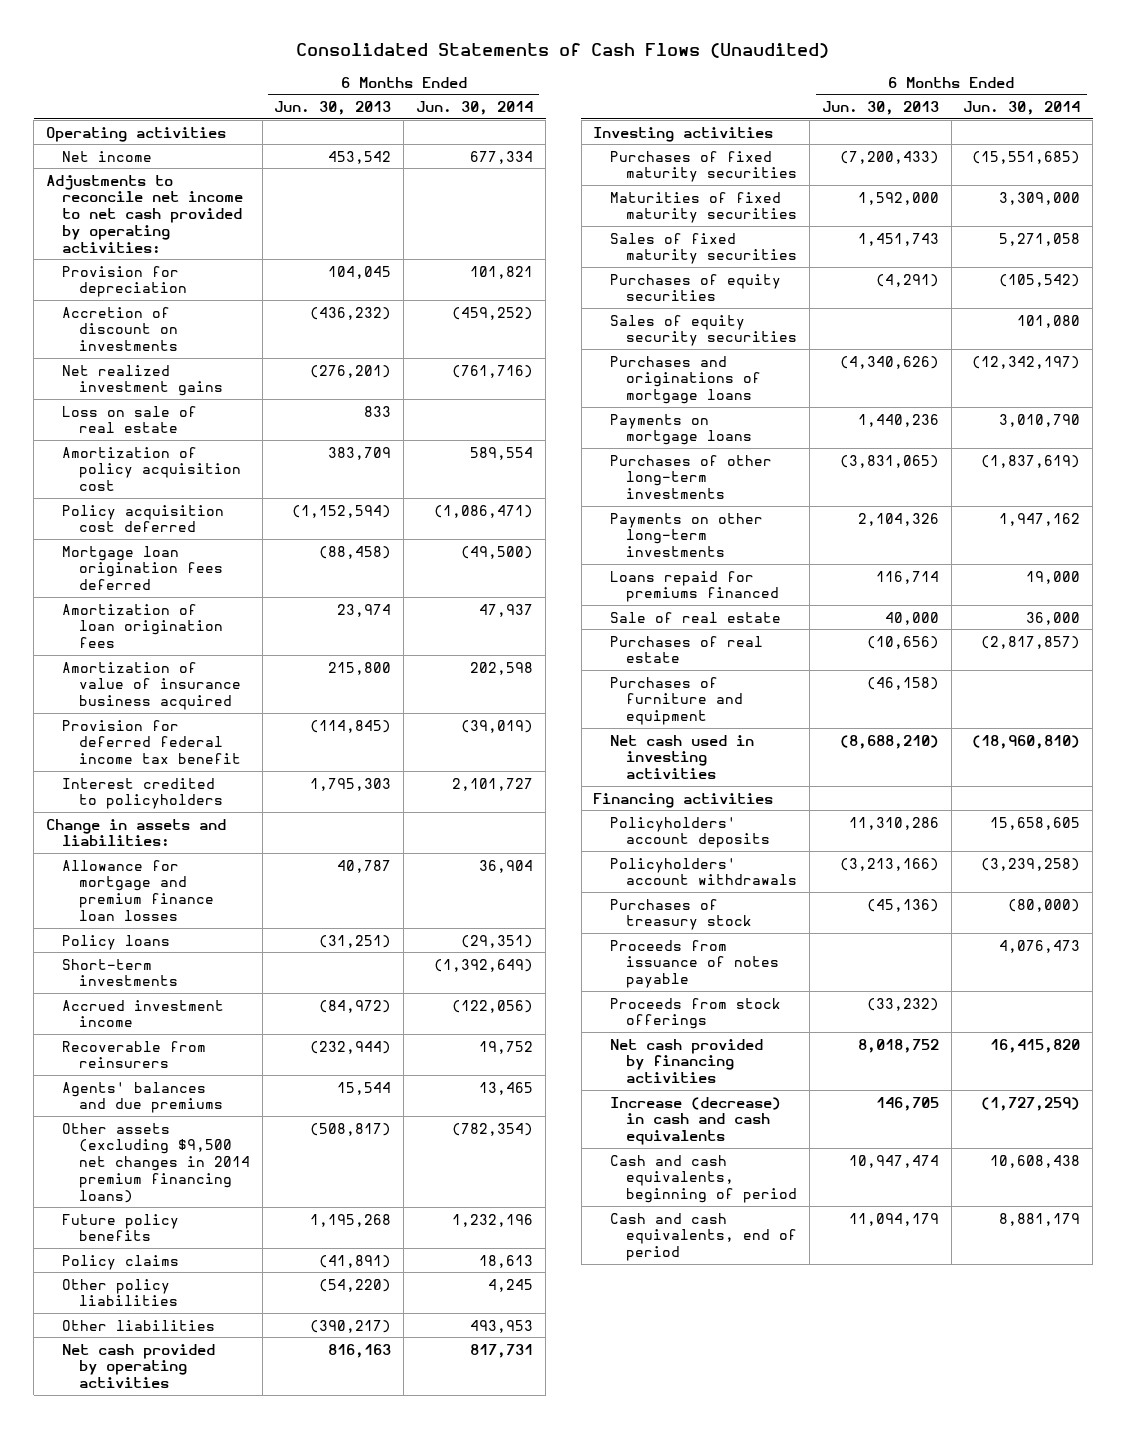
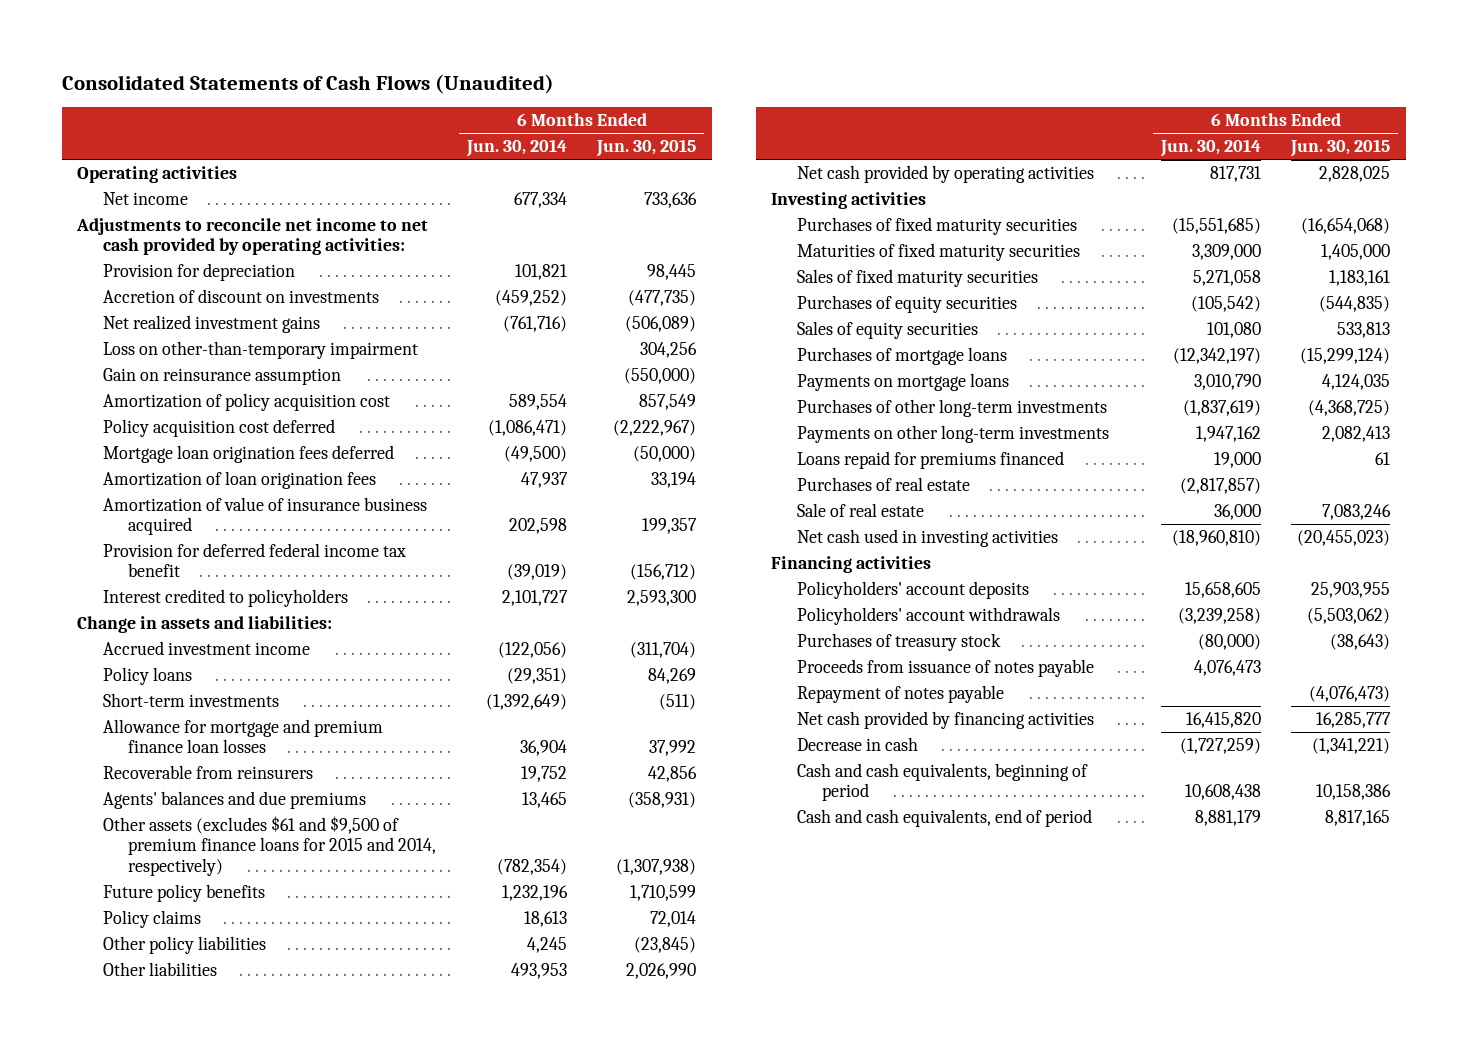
[274,101,392,116] Jun. 30, 2013 -> none
none -> [596,139,697,158] Jun. 30, 2015
[62,405,198,434] Loss on sale of real estate -> none
none -> [102,340,418,359] Loss on other-than-temporary impairment
none -> [102,367,341,385] Gain on reinsurance assumption
[62,999,225,1028] Accrued investment income -> [102,640,310,655] Accrued investment income
[62,859,214,921] Allowance for mortgage and premium finance loan losses -> [102,718,383,754] Allowance for mortgage and premium finance loan losses
[62,1122,250,1203] Other assets (excluding $9,500 net changes in 2014 premium financing loans) -> [102,815,436,876] Other assets (excludes $61 and $9,500 of premium finance loans for 2015 and 2014, respectively)
[609,314,798,347] Sales of equity security securities -> [796,320,978,339] Sales of equity securities
[609,355,762,405] Purchases and originations of mortgage loans -> [796,346,1007,365] Purchases of mortgage loans
[609,676,744,726] Purchases of furniture and equipment -> none
[609,611,781,623] Sale of real estate -> [796,502,924,517] Sale of real estate
[609,997,781,1030] Proceeds from stock offerings -> none
none -> [796,684,1004,703] Repayment of notes payable
[609,1096,781,1146] Increase (decrease) in cash and cash equivalents -> [796,736,918,751] Decrease in cash

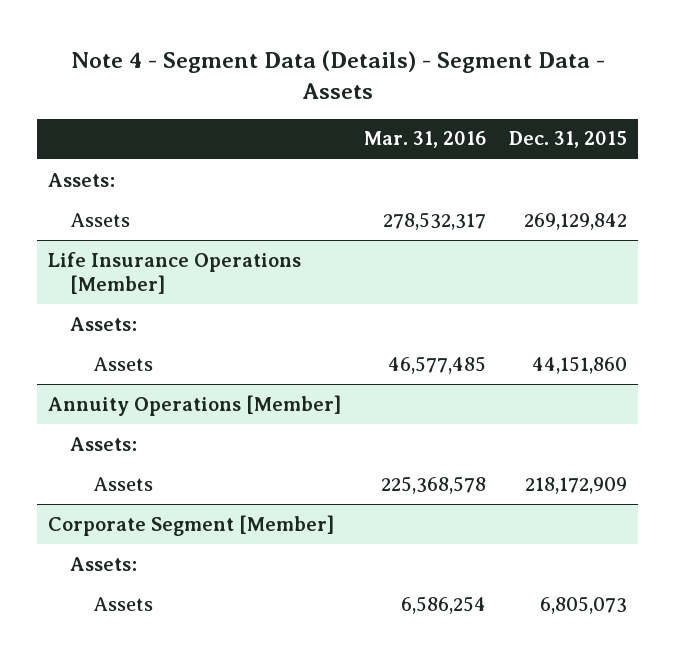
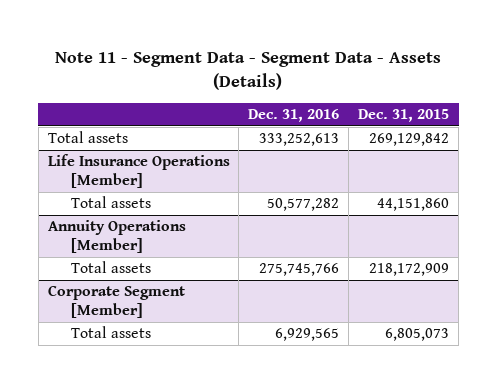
[70,49,605,99] Note 4 - Segment Data (Details) - Segment Data - Assets -> [55,51,442,90] Note 11 - Segment Data - Segment Data - Assets (Details)
[364,131,487,149] Mar. 31, 2016 -> none
none -> [248,108,340,122] Dec. 31, 2016
[48,172,116,187] Assets: -> none
[70,212,131,227] Assets -> [47,131,128,144] Total assets
[70,316,138,331] Assets: -> none
[92,356,153,371] Assets -> [71,196,152,209] Total assets
[70,436,138,451] Assets: -> none
[92,476,153,491] Assets -> [71,261,152,274] Total assets
[70,556,138,571] Assets: -> none
[92,596,153,611] Assets -> [71,326,152,339] Total assets

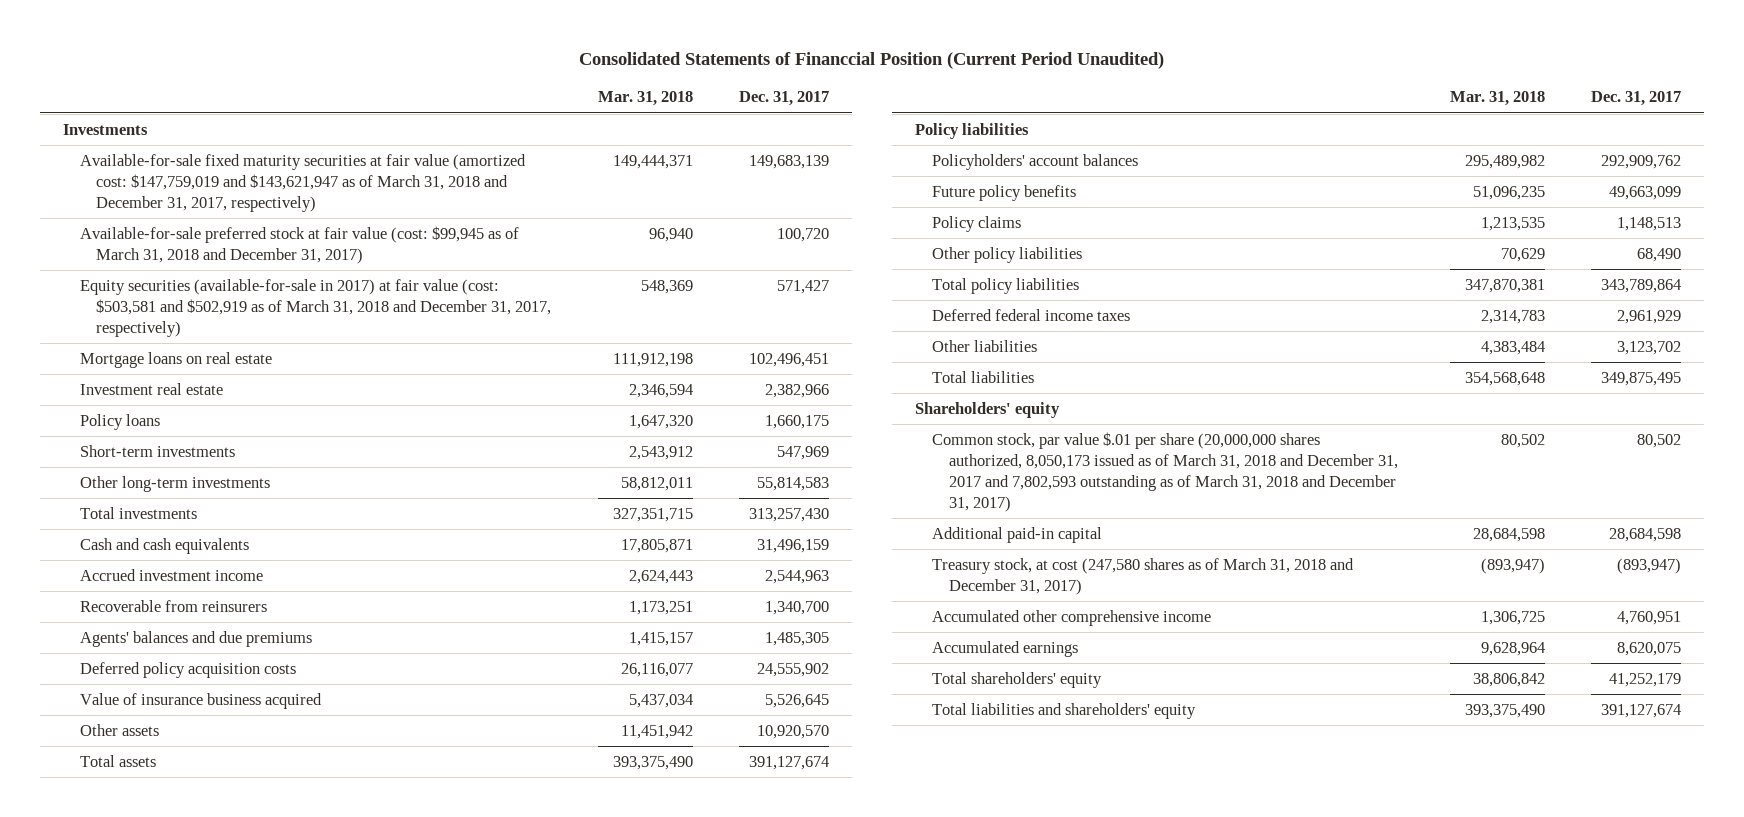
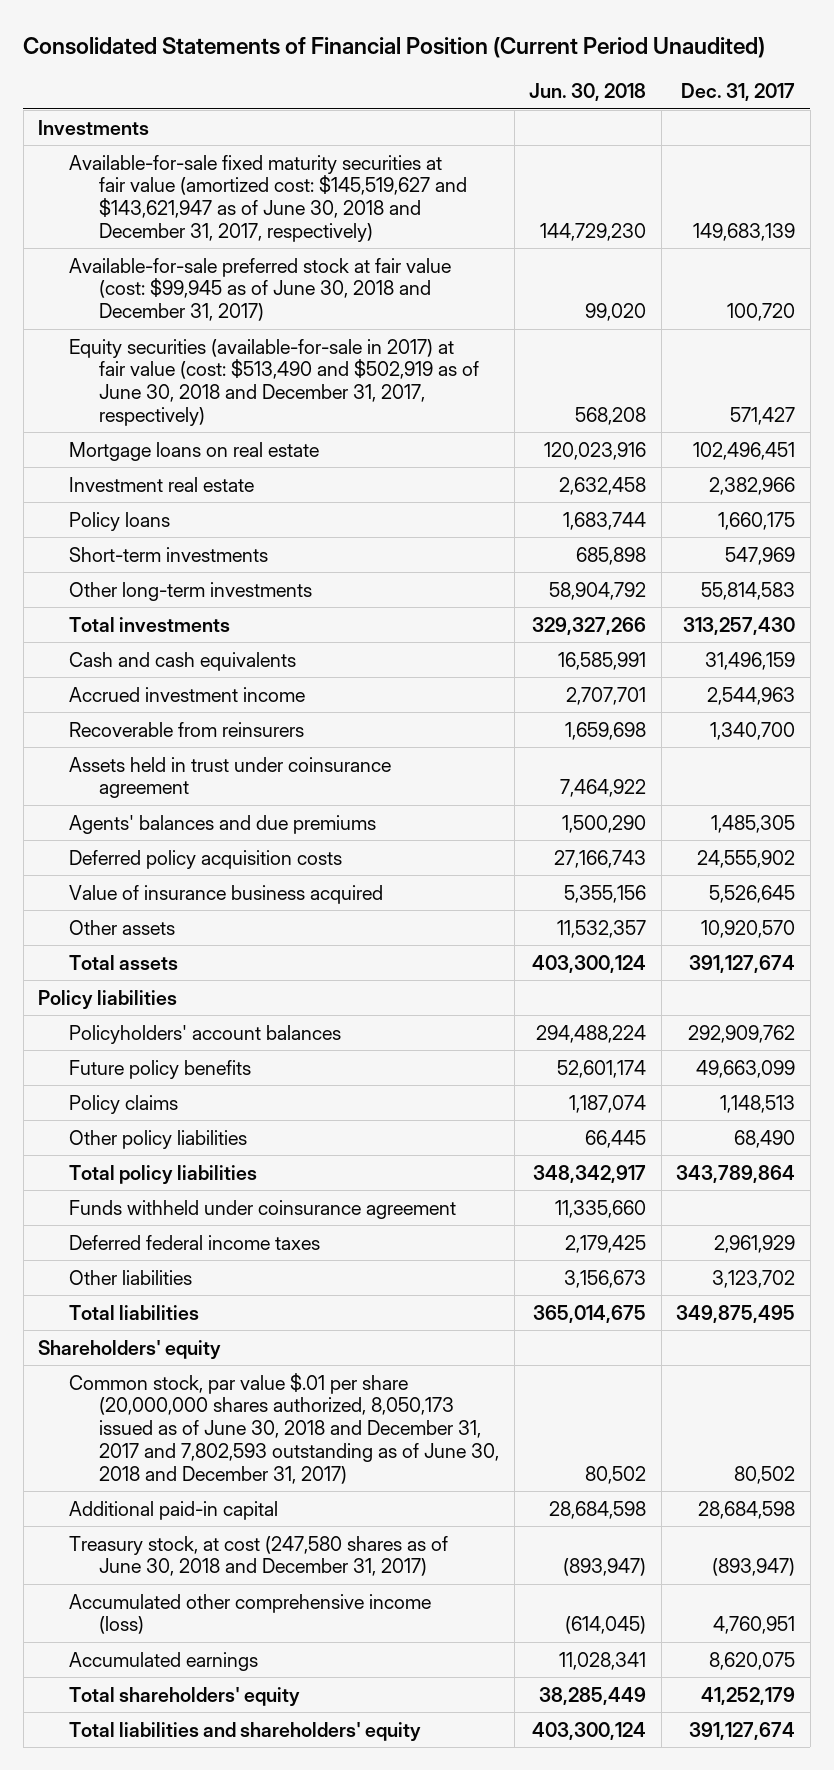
[579,52,1165,70] Consolidated Statements of Financcial Position (Current Period Unaudited) -> [23,36,766,58] Consolidated Statements of Financial Position (Current Period Unaudited)
[597,91,693,107] Mar. 31, 2018 -> none
none -> [529,83,647,102] Jun. 30, 2018
[79,153,526,212] Available-for-sale fixed maturity securities at fair value (amortized cost: $147,759,019 and $143,621,947 as of March 31, 2018 and December 31, 2017, respectively) -> [68,154,468,243] Available-for-sale fixed maturity securities at fair value (amortized cost: $145,519,627 and $143,621,947 as of June 30, 2018 and December 31, 2017, respectively)
[79,225,519,264] Available-for-sale preferred stock at fair value (cost: $99,945 as of March 31, 2018 and December 31, 2017) -> [68,257,451,322] Available-for-sale preferred stock at fair value (cost: $99,945 as of June 30, 2018 and December 31, 2017)
[79,278,552,337] Equity securities (available-for-sale in 2017) at fair value (cost: $503,581 and $502,919 as of March 31, 2018 and December 31, 2017, respectively) -> [68,338,480,427] Equity securities (available-for-sale in 2017) at fair value (cost: $513,490 and $502,919 as of June 30, 2018 and December 31, 2017, respectively)
none -> [68,756,391,799] Assets held in trust under coinsurance agreement
none -> [68,1199,456,1219] Funds withheld under coinsurance agreement
[932,431,1399,512] Common stock, par value $.01 per share (20,000,000 shares authorized, 8,050,173 issued as of March 31, 2018 and December 31, 2017 and 7,802,593 outstanding as of March 31, 2018 and December 31, 2017) -> [68,1372,500,1484] Common stock, par value $.01 per share (20,000,000 shares authorized, 8,050,173 issued as of June 30, 2018 and December 31, 2017 and 7,802,593 outstanding as of June 30, 2018 and December 31, 2017)
[932,557,1355,595] Treasury stock, at cost (247,580 shares as of March 31, 2018 and December 31, 2017) -> [68,1535,448,1577] Treasury stock, at cost (247,580 shares as of June 30, 2018 and December 31, 2017)
[932,609,1212,626] Accumulated other comprehensive income -> [68,1593,431,1635] Accumulated other comprehensive income (loss)

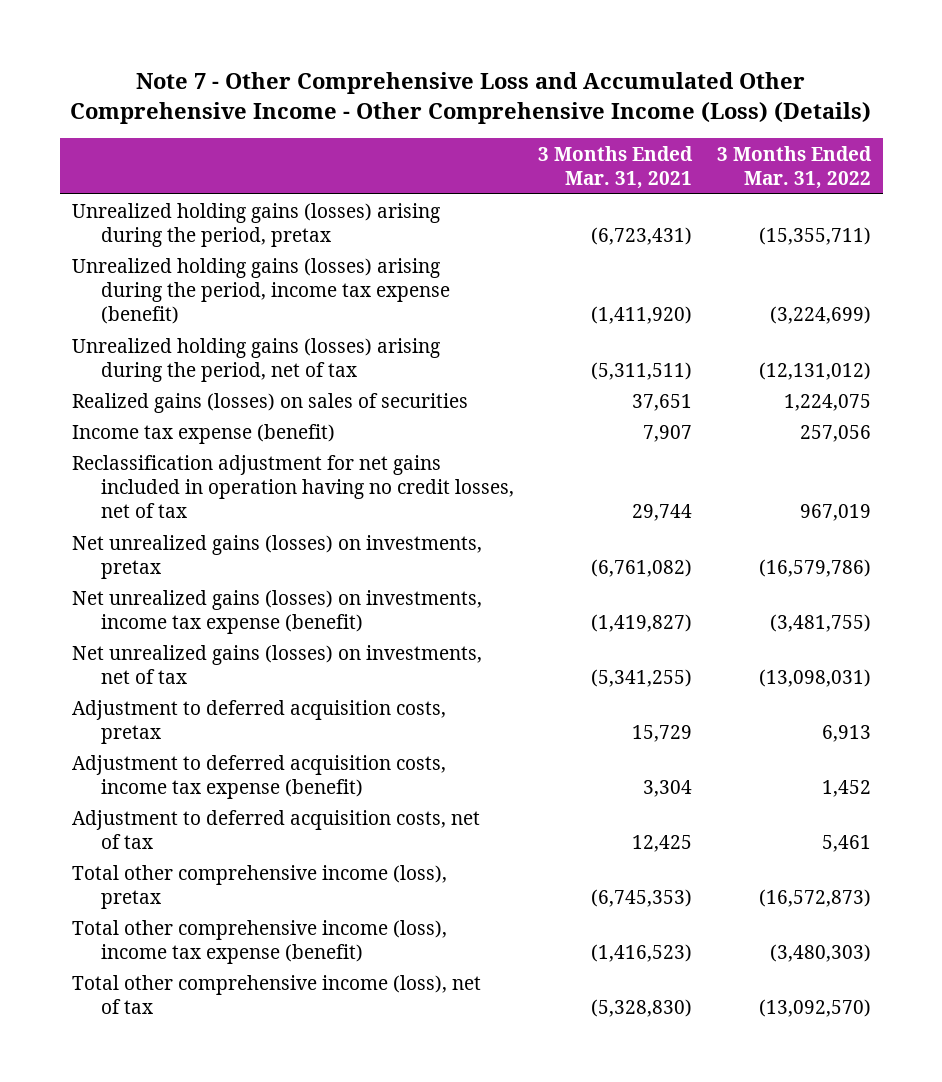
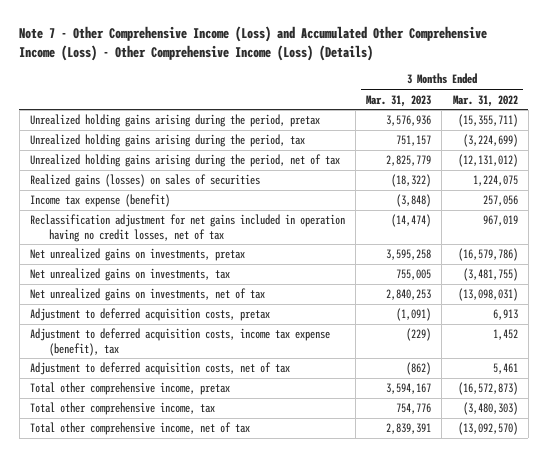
[70,72,872,125] Note 7 - Other Comprehensive Loss and Accumulated Other Comprehensive Income - Other Comprehensive Income (Loss) (Details) -> [19,26,488,61] Note 7 - Other Comprehensive Income (Loss) and Accumulated Other Comprehensive Income (Loss) - Other Comprehensive Income (Loss) (Details)
[538,145,694,190] 3 Months Ended Mar. 31, 2021 -> none
none -> [366,94,432,107] Mar. 31, 2023
[71,202,440,247] Unrealized holding gains (losses) arising during the period, pretax -> [29,114,320,128] Unrealized holding gains arising during the period, pretax
[71,257,451,324] Unrealized holding gains (losses) arising during the period, income tax expense (benefit) -> [29,134,305,148] Unrealized holding gains arising during the period, tax
[71,337,440,382] Unrealized holding gains (losses) arising during the period, net of tax -> [29,154,340,168] Unrealized holding gains arising during the period, net of tax
[71,534,482,579] Net unrealized gains (losses) on investments, pretax -> [29,248,245,262] Net unrealized gains on investments, pretax
[71,589,482,634] Net unrealized gains (losses) on investments, income tax expense (benefit) -> [29,268,230,282] Net unrealized gains on investments, tax
[71,644,482,684] Net unrealized gains (losses) on investments, net of tax -> [29,288,265,302] Net unrealized gains on investments, net of tax
[71,754,446,799] Adjustment to deferred acquisition costs, income tax expense (benefit) -> [29,328,330,356] Adjustment to deferred acquisition costs, income tax expense (benefit), tax
[71,864,447,909] Total other comprehensive income (loss), pretax -> [29,382,230,396] Total other comprehensive income, pretax
[71,919,447,964] Total other comprehensive income (loss), income tax expense (benefit) -> [29,402,215,416] Total other comprehensive income, tax
[71,974,481,1014] Total other comprehensive income (loss), net of tax -> [29,422,250,436] Total other comprehensive income, net of tax

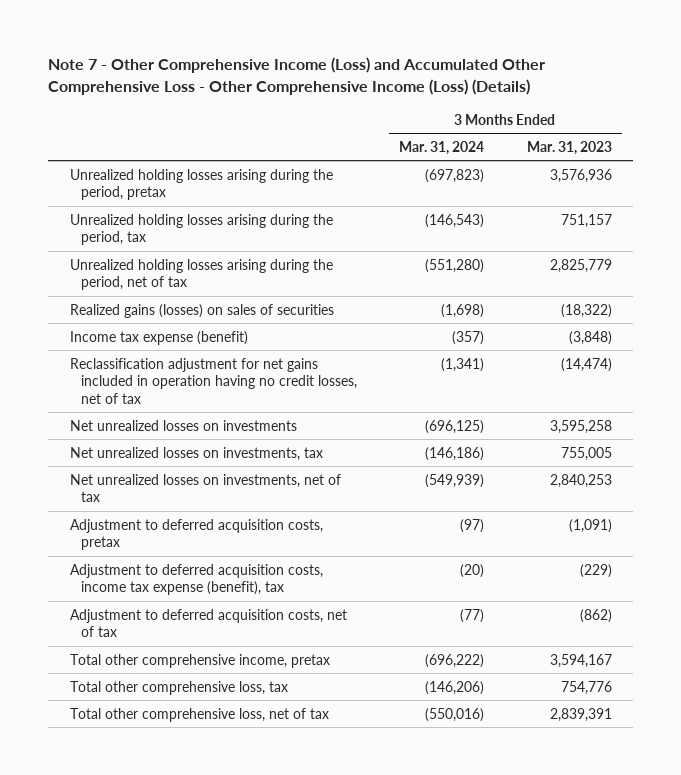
[19,26,488,61] Note 7 - Other Comprehensive Income (Loss) and Accumulated Other Comprehensive Income (Loss) - Other Comprehensive Income (Loss) (Details) -> [48,57,546,96] Note 7 - Other Comprehensive Income (Loss) and Accumulated Other Comprehensive Loss - Other Comprehensive Income (Loss) (Details)
[452,94,518,107] Mar. 31, 2022 -> none
none -> [399,140,485,155] Mar. 31, 2024
[29,114,320,128] Unrealized holding gains arising during the period, pretax -> [69,168,333,201] Unrealized holding losses arising during the period, pretax
[29,134,305,148] Unrealized holding gains arising during the period, tax -> [69,213,333,246] Unrealized holding losses arising during the period, tax
[29,154,340,168] Unrealized holding gains arising during the period, net of tax -> [69,258,333,291] Unrealized holding losses arising during the period, net of tax
[29,248,245,262] Net unrealized gains on investments, pretax -> [69,419,297,431] Net unrealized losses on investments
[29,268,230,282] Net unrealized gains on investments, tax -> [69,446,323,461] Net unrealized losses on investments, tax
[29,288,265,302] Net unrealized gains on investments, net of tax -> [69,473,341,503] Net unrealized losses on investments, net of tax
[29,402,215,416] Total other comprehensive income, tax -> [69,680,288,695] Total other comprehensive loss, tax
[29,422,250,436] Total other comprehensive income, net of tax -> [69,707,329,722] Total other comprehensive loss, net of tax

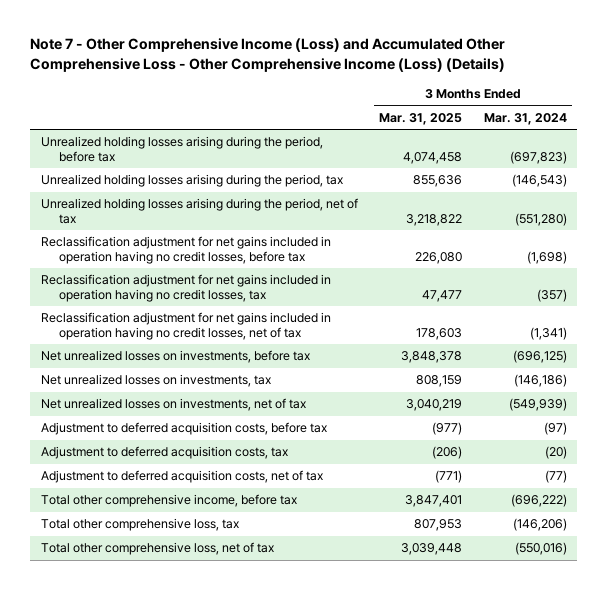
[526,140,612,155] Mar. 31, 2023 -> none
none -> [379,112,463,125] Mar. 31, 2025
[69,168,333,201] Unrealized holding losses arising during the period, pretax -> [40,136,323,162] Unrealized holding losses arising during the period, before tax
[69,303,334,318] Realized gains (losses) on sales of securities -> [40,236,331,264] Reclassification adjustment for net gains included in operation having no credit losses, before tax
[69,330,248,345] Income tax expense (benefit) -> [40,274,331,302] Reclassification adjustment for net gains included in operation having no credit losses, tax
[69,419,297,431] Net unrealized losses on investments -> [40,350,310,364] Net unrealized losses on investments, before tax
[69,518,323,551] Adjustment to deferred acquisition costs, pretax -> [40,422,327,436] Adjustment to deferred acquisition costs, before tax
[69,563,323,596] Adjustment to deferred acquisition costs, income tax expense (benefit), tax -> [40,446,288,460] Adjustment to deferred acquisition costs, tax
[69,653,330,668] Total other comprehensive income, pretax -> [40,494,297,508] Total other comprehensive income, before tax

